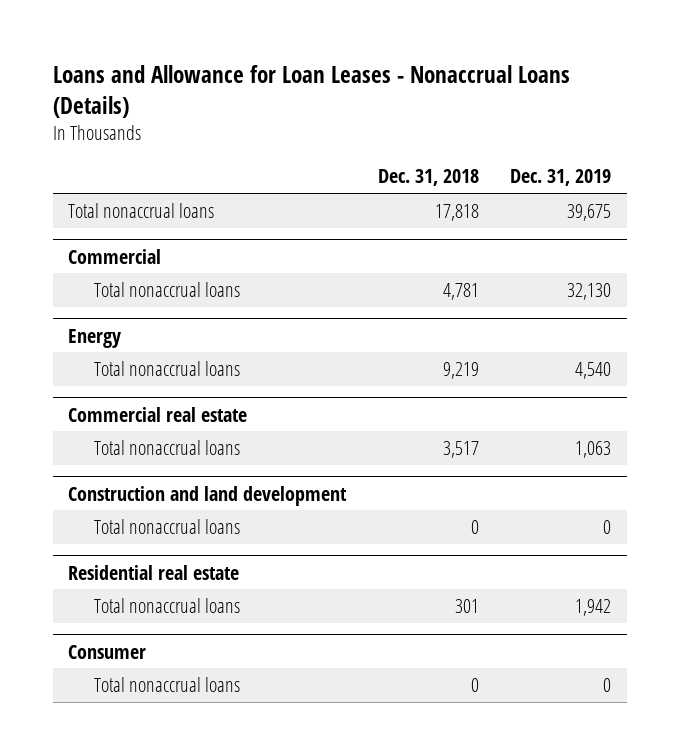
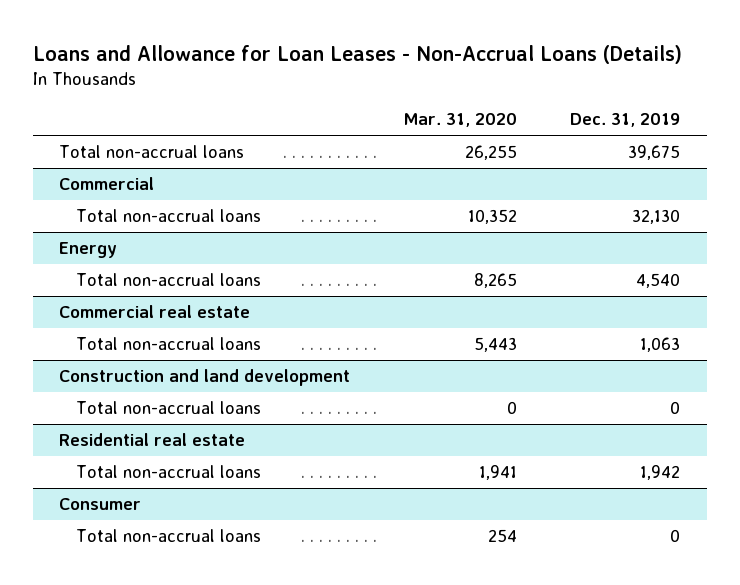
[52,65,570,118] Loans and Allowance for Loan Leases - Nonaccrual Loans (Details) -> [32,45,682,65] Loans and Allowance for Loan Leases - Non-Accrual Loans (Details)
[377,169,479,187] Dec. 31, 2018 -> none
none -> [403,113,518,128] Mar. 31, 2020
[68,202,215,218] Total nonaccrual loans -> [59,144,245,158] Total non-accrual loans
[94,281,241,297] Total nonaccrual loans -> [76,208,262,222] Total non-accrual loans
[94,360,241,376] Total nonaccrual loans -> [76,272,262,286] Total non-accrual loans
[94,439,241,455] Total nonaccrual loans -> [76,336,262,350] Total non-accrual loans
[94,518,241,534] Total nonaccrual loans -> [76,400,262,414] Total non-accrual loans
[94,597,241,613] Total nonaccrual loans -> [76,464,262,478] Total non-accrual loans
[94,676,241,692] Total nonaccrual loans -> [76,528,262,542] Total non-accrual loans

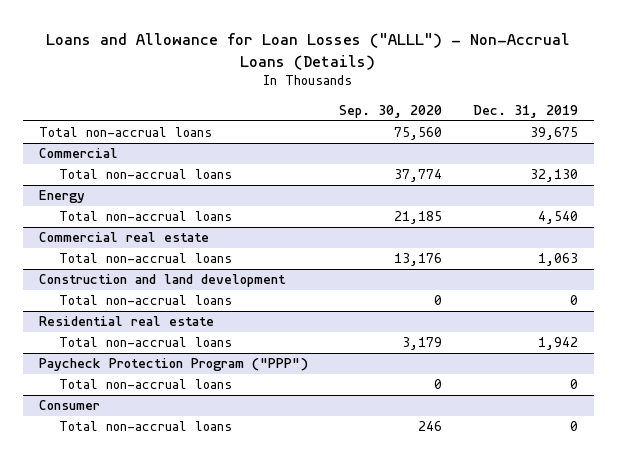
[32,45,682,65] Loans and Allowance for Loan Leases - Non-Accrual Loans (Details) -> [46,32,571,70] Loans and Allowance for Loan Losses ("ALLL") - Non-Accrual Loans (Details)
[403,113,518,128] Mar. 31, 2020 -> none
none -> [338,104,442,118] Sep. 30, 2020
none -> [38,358,308,372] Paycheck Protection Program ("PPP")
none -> [59,379,233,390] Total non-accrual loans

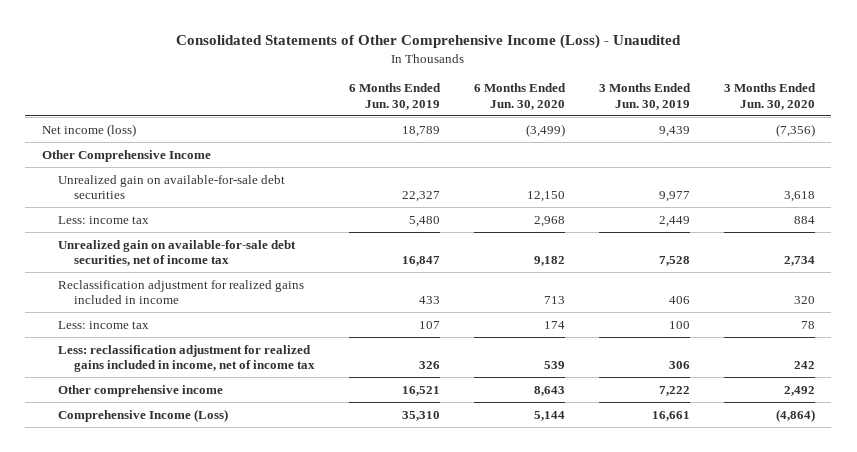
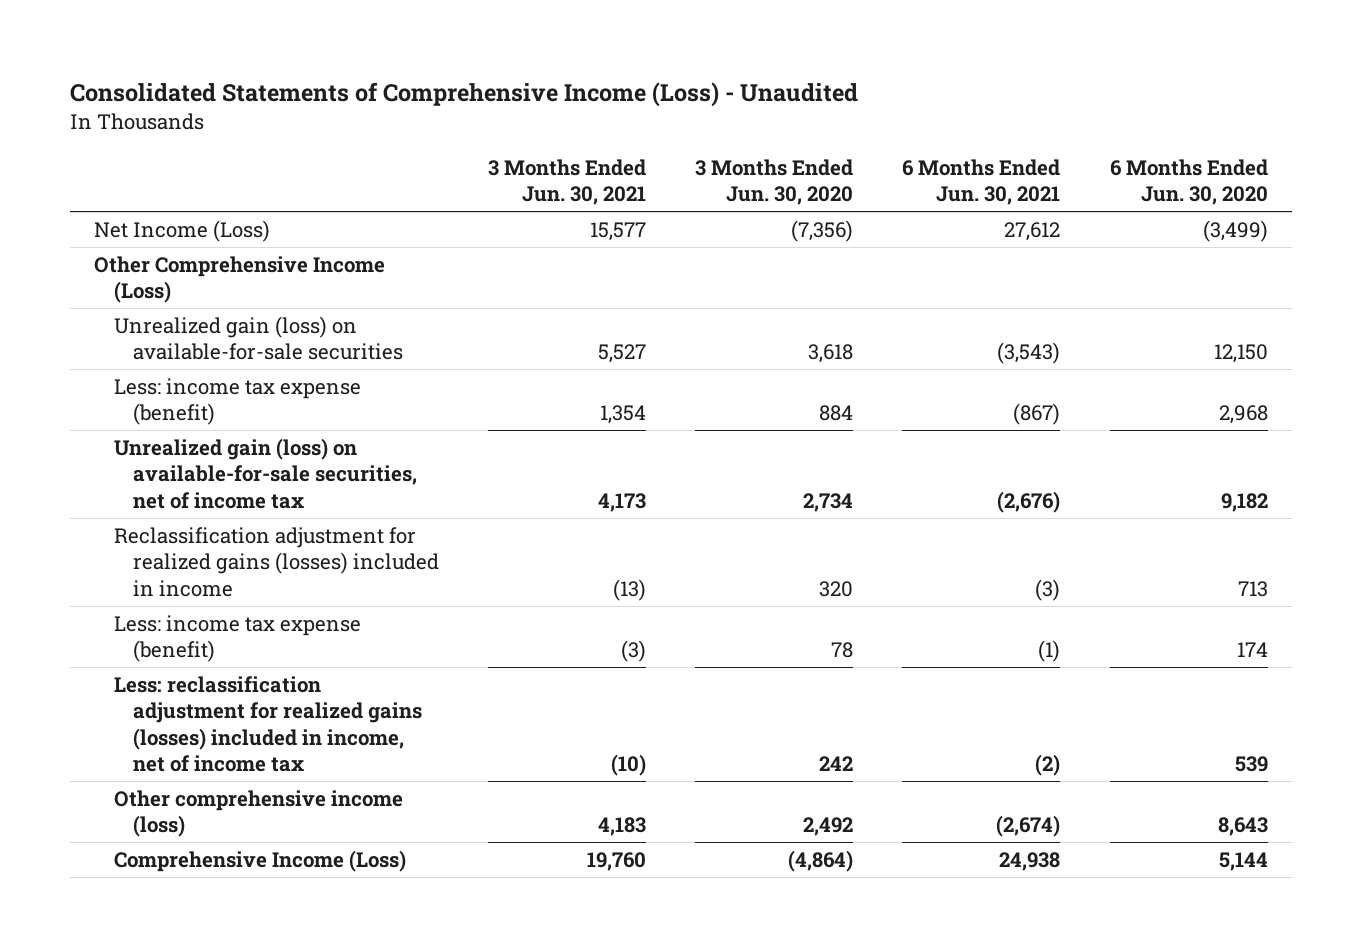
[176,34,682,50] Consolidated Statements of Other Comprehensive Income (Loss) - Unaudited -> [69,82,858,108] Consolidated Statements of Comprehensive Income (Loss) - Unaudited
[348,83,441,110] 6 Months Ended Jun. 30, 2019 -> none
[598,83,691,110] 3 Months Ended Jun. 30, 2019 -> none
none -> [488,158,647,205] 3 Months Ended Jun. 30, 2021
none -> [902,158,1061,205] 6 Months Ended Jun. 30, 2021
[42,123,137,137] Net income (loss) -> [94,219,271,242] Net Income (Loss)
[42,149,212,162] Other Comprehensive Income -> [94,255,386,304] Other Comprehensive Income (Loss)
[58,174,286,200] Unrealized gain on available-for-sale debt securities -> [113,315,403,361] Unrealized gain (loss) on available-for-sale securities
[58,215,150,224] Less: income tax -> [113,377,361,426] Less: income tax expense (benefit)
[58,239,297,267] Unrealized gain on available-for-sale debt securities, net of income tax -> [113,437,417,509] Unrealized gain (loss) on available-for-sale securities, net of income tax
[58,279,305,305] Reclassification adjustment for realized gains included in income -> [113,526,439,597] Reclassification adjustment for realized gains (losses) included in income
[58,320,150,329] Less: income tax -> [113,614,361,663] Less: income tax expense (benefit)
[58,344,315,373] Less: reclassification adjustment for realized gains included in income, net of income tax -> [113,675,422,772] Less: reclassification adjustment for realized gains (losses) included in income, net of income tax
[58,384,224,397] Other comprehensive income -> [113,789,403,838] Other comprehensive income (loss)

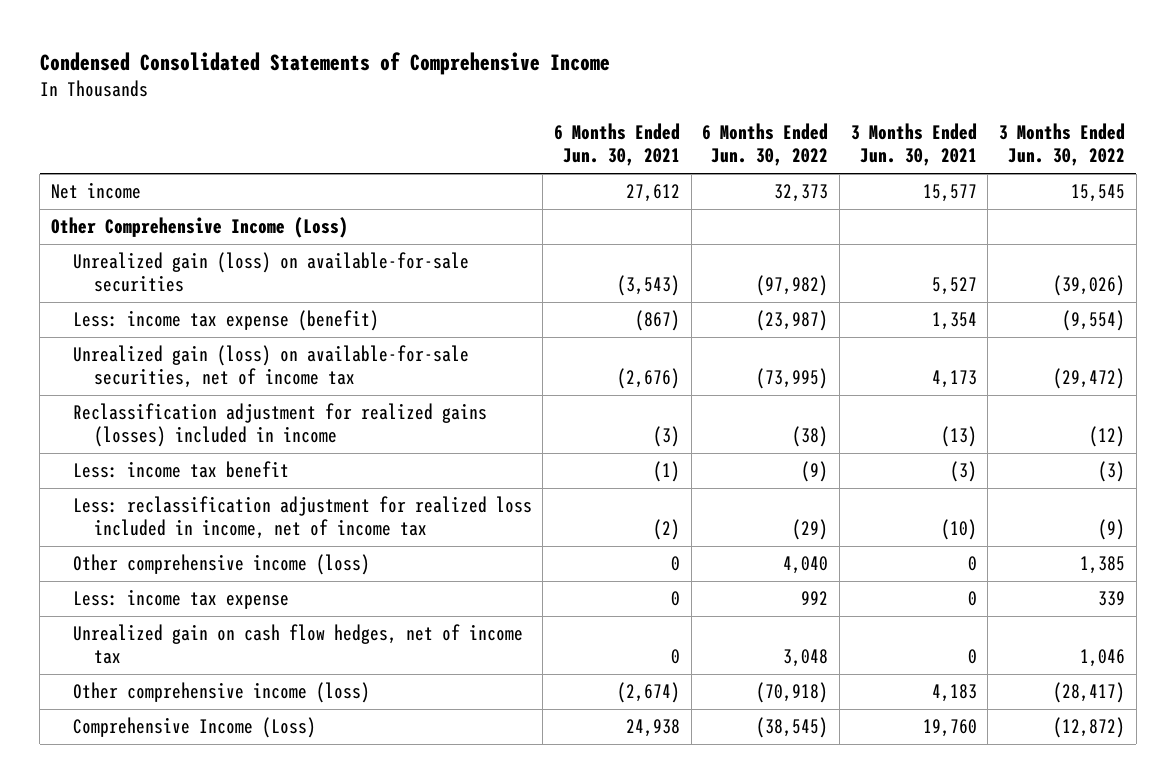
[69,82,858,108] Consolidated Statements of Comprehensive Income (Loss) - Unaudited -> [39,51,610,75] Condensed Consolidated Statements of Comprehensive Income
[695,158,854,205] 3 Months Ended Jun. 30, 2020 -> none
[1109,158,1268,205] 6 Months Ended Jun. 30, 2020 -> none
none -> [702,123,829,167] 6 Months Ended Jun. 30, 2022
none -> [999,123,1126,167] 3 Months Ended Jun. 30, 2022
[94,219,271,242] Net Income (Loss) -> [50,182,141,200] Net income
[113,614,361,663] Less: income tax expense (benefit) -> [72,461,289,479] Less: income tax benefit
[113,675,422,772] Less: reclassification adjustment for realized gains (losses) included in income, net of income tax -> [72,496,532,540] Less: reclassification adjustment for realized loss included in income, net of income tax
none -> [72,554,370,576] Other comprehensive income (loss)
none -> [72,589,289,610] Less: income tax expense
none -> [72,624,523,665] Unrealized gain on cash flow hedges, net of income tax

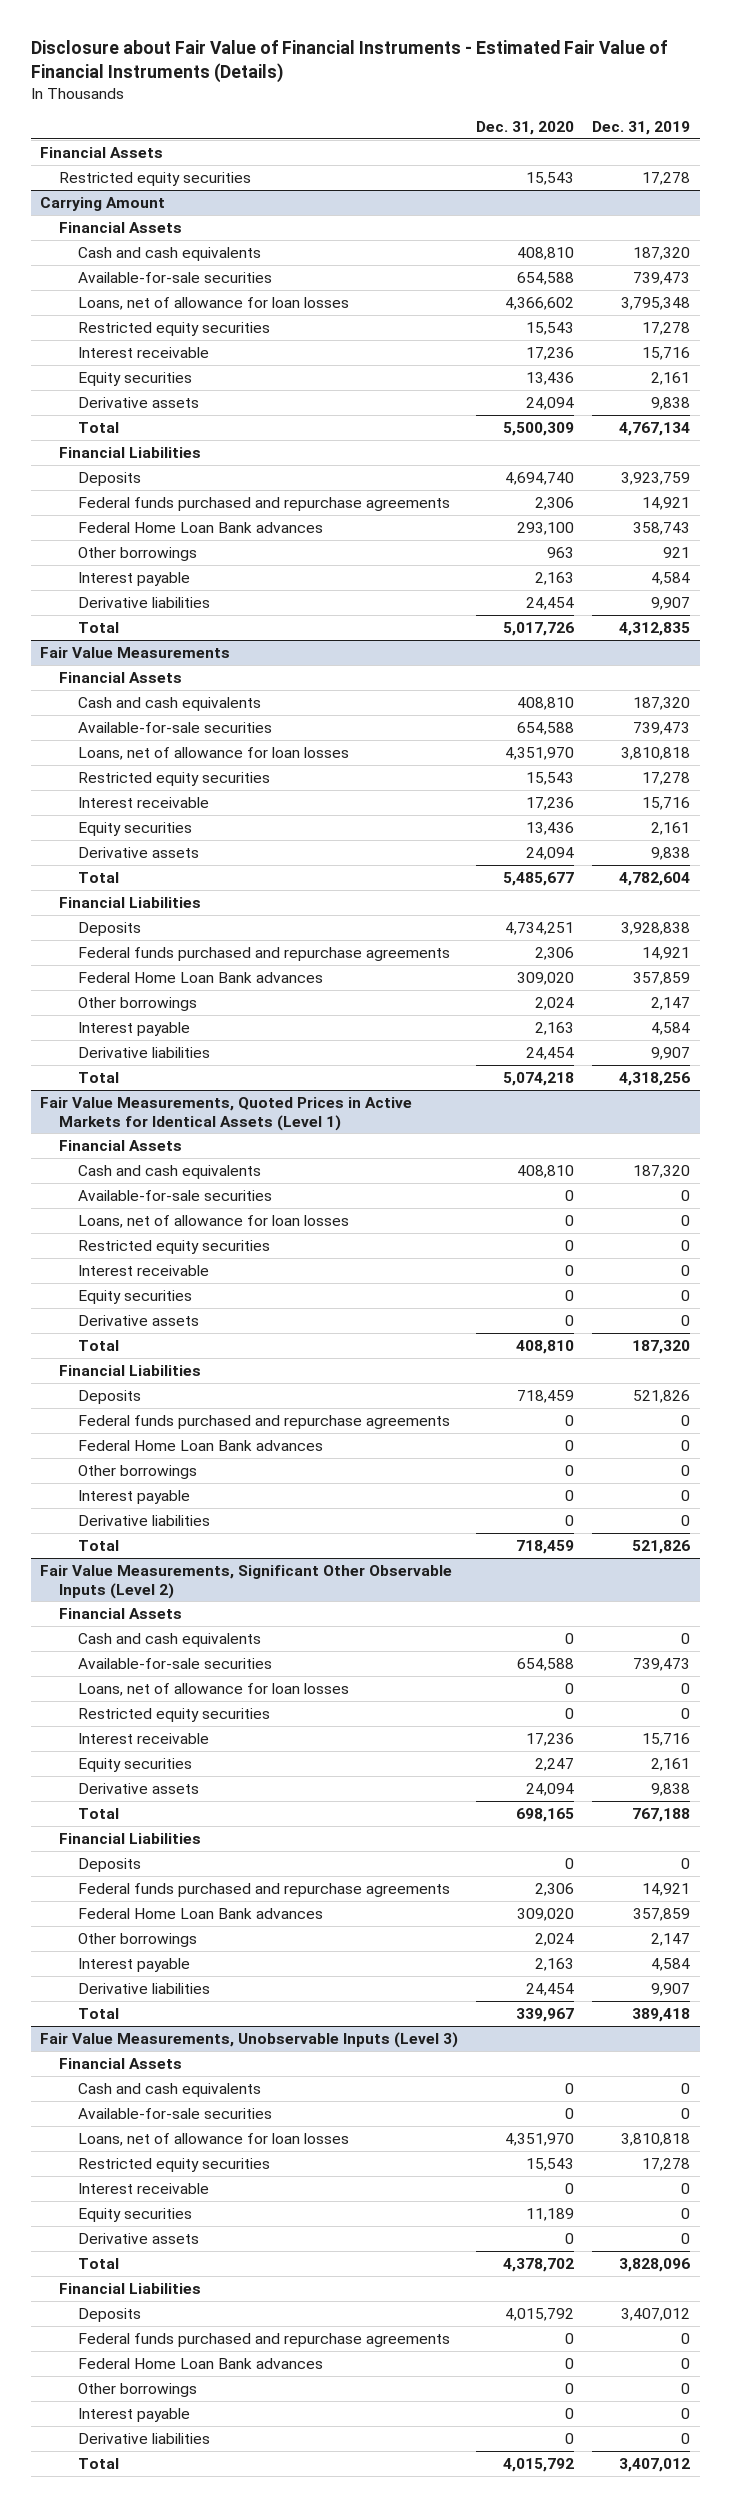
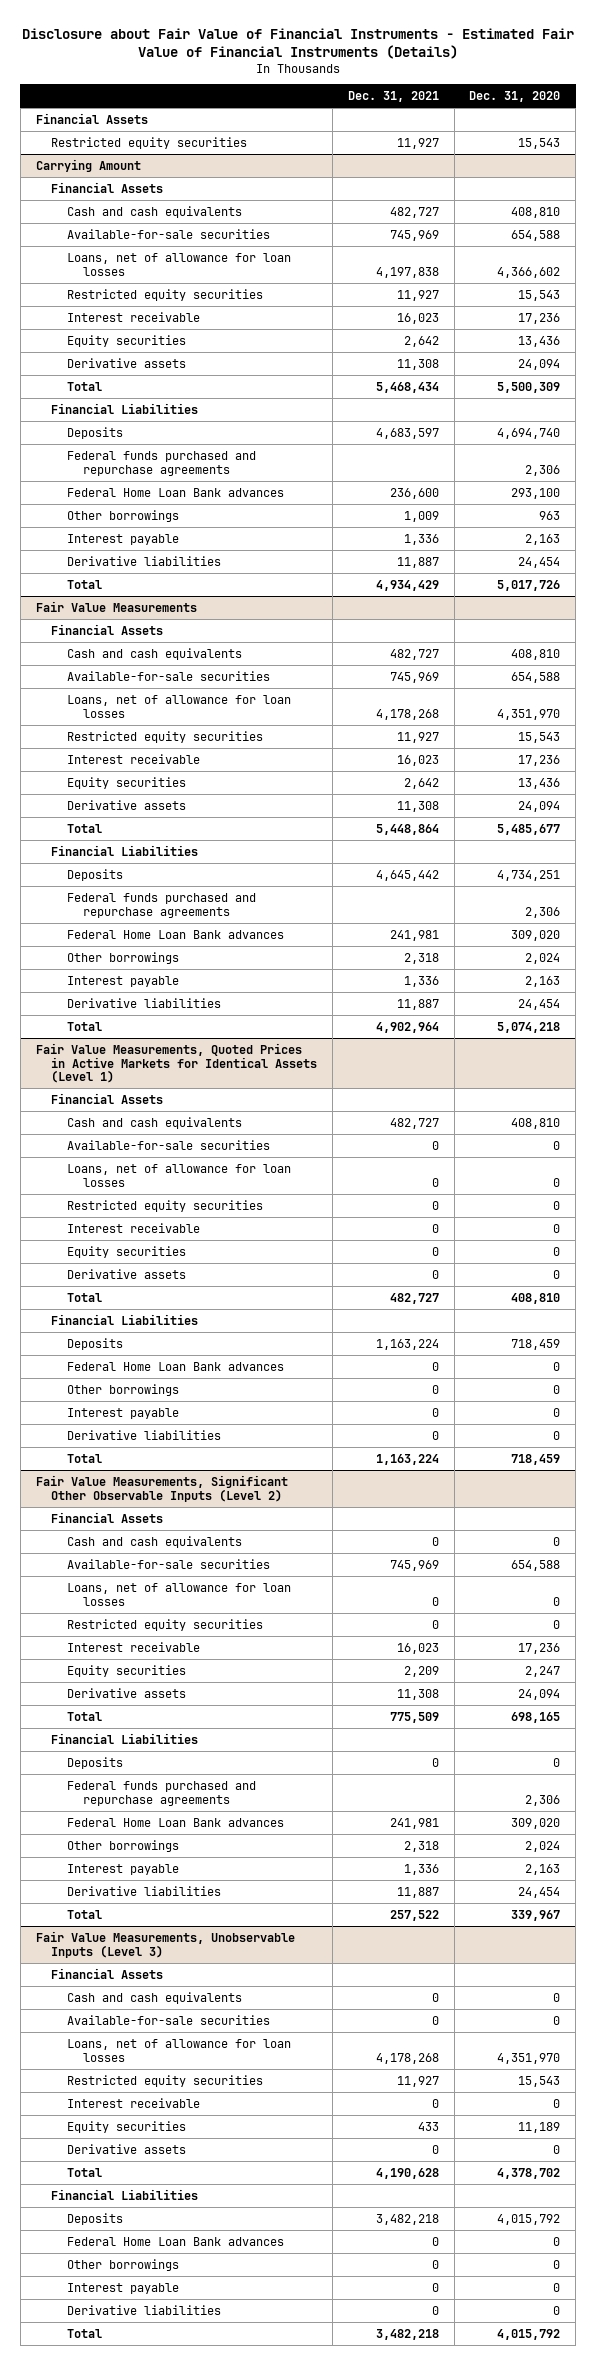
[592,120,691,135] Dec. 31, 2019 -> none
none -> [347,91,439,103] Dec. 31, 2021
[77,1414,450,1429] Federal funds purchased and repurchase agreements -> none
[77,2332,450,2347] Federal funds purchased and repurchase agreements -> none

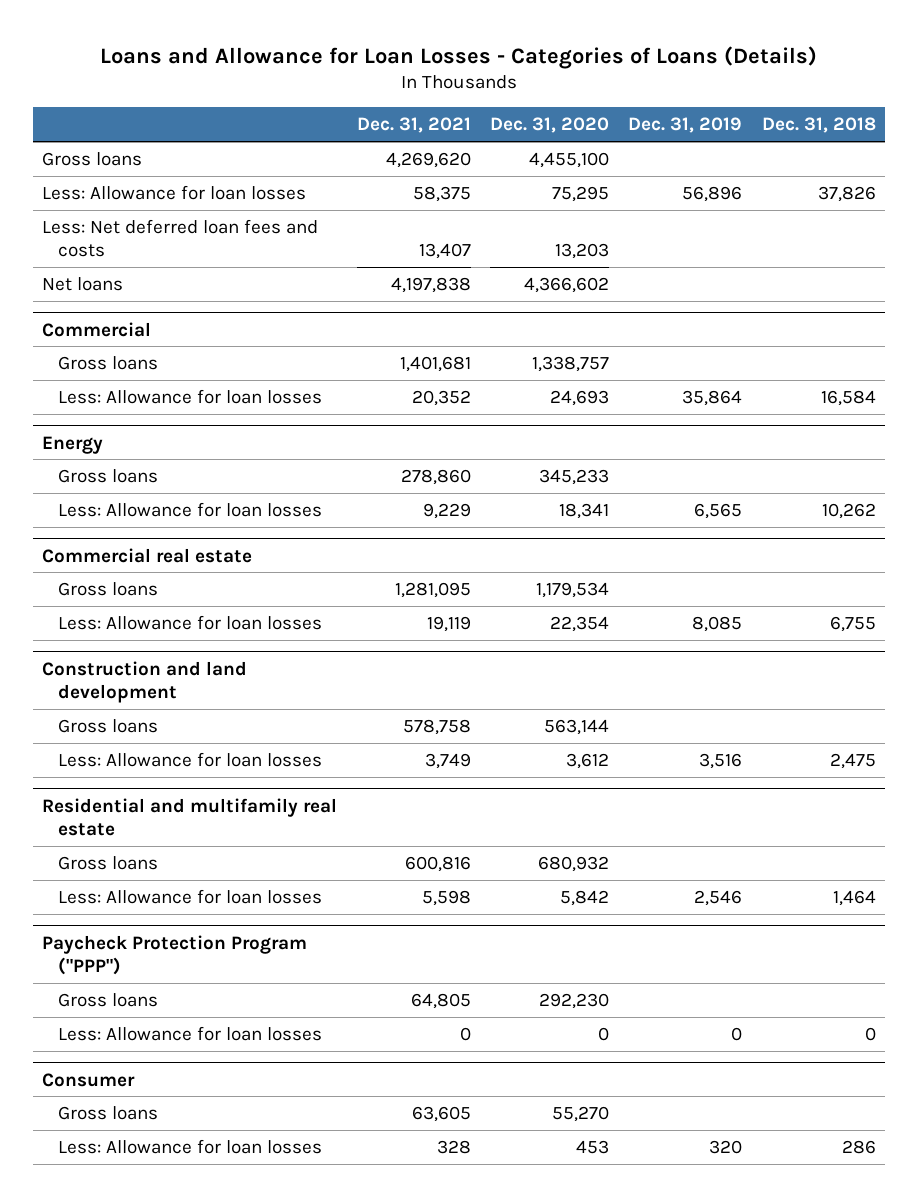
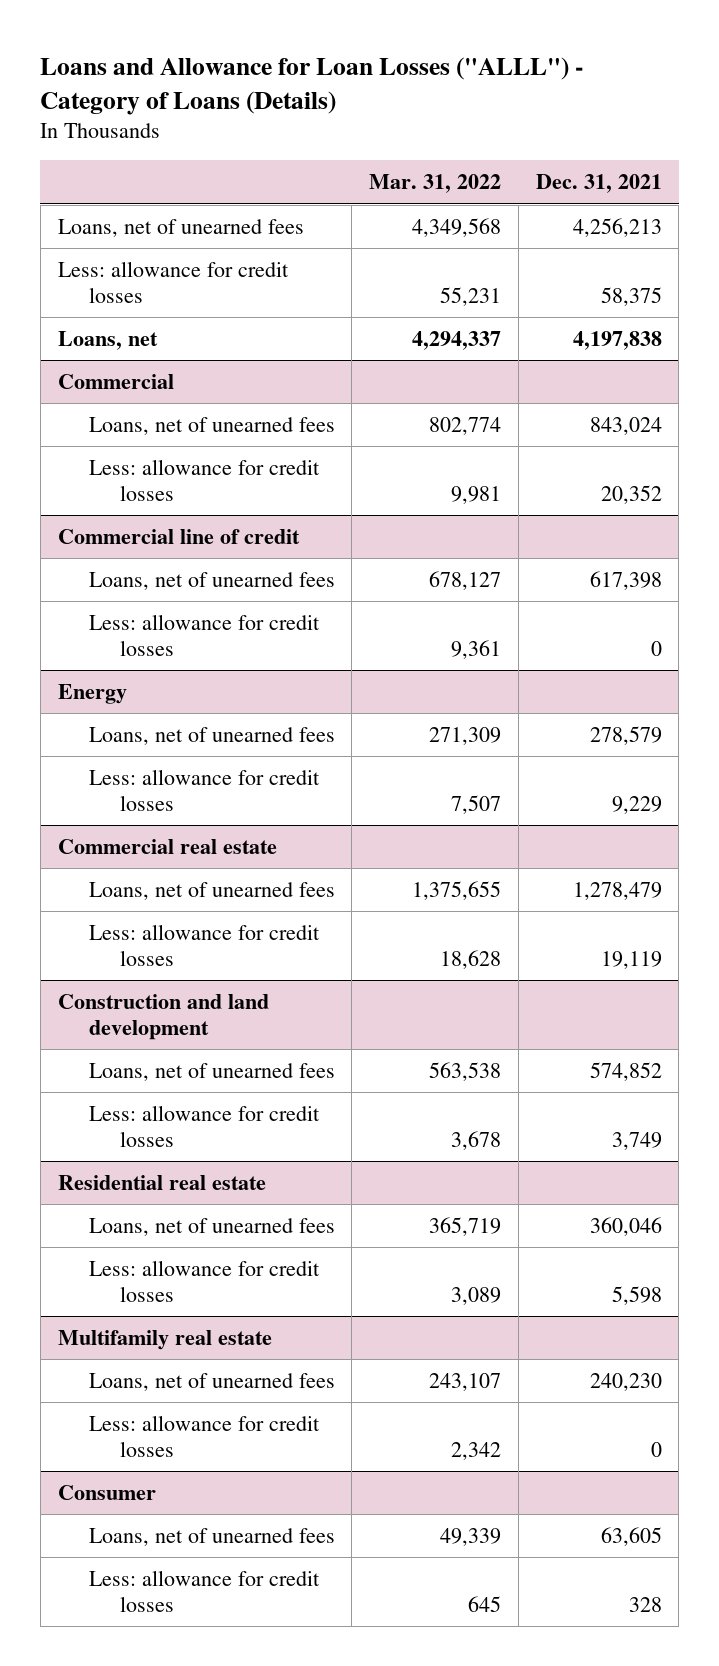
[99,45,817,69] Loans and Allowance for Loan Losses - Categories of Loans (Details) -> [40,56,584,115] Loans and Allowance for Loan Losses ("ALLL") - Category of Loans (Details)
[489,117,609,134] Dec. 31, 2020 -> none
[628,117,743,134] Dec. 31, 2019 -> none
[761,117,876,134] Dec. 31, 2018 -> none
none -> [369,174,502,194] Mar. 31, 2022
[42,151,143,166] Gross loans -> none
[42,218,319,258] Less: Net deferred loan fees and costs -> none
none -> [57,218,304,237] Loans, net of unearned fees
[42,184,307,200] Less: Allowance for loan losses -> [57,260,289,304] Less: allowance for credit losses
[42,276,124,291] Net loans -> [57,330,158,350] Loans, net
[57,355,158,370] Gross loans -> none
none -> [88,416,335,435] Loans, net of unearned fees
[57,388,322,404] Less: Allowance for loan losses -> [88,458,320,502] Less: allowance for credit losses
none -> [57,528,300,544] Commercial line of credit
none -> [88,571,335,590] Loans, net of unearned fees
none -> [88,613,320,657] Less: allowance for credit losses
[57,468,158,483] Gross loans -> none
none -> [88,726,335,745] Loans, net of unearned fees
[57,501,322,517] Less: Allowance for loan losses -> [88,768,320,812] Less: allowance for credit losses
[57,581,158,596] Gross loans -> none
none -> [88,881,335,900] Loans, net of unearned fees
[57,614,322,630] Less: Allowance for loan losses -> [88,923,320,967] Less: allowance for credit losses
[57,718,158,733] Gross loans -> none
[57,855,158,870] Gross loans -> none
[42,934,308,975] Paycheck Protection Program ("PPP") -> none
[57,992,158,1007] Gross loans -> none
none -> [88,1062,335,1081] Loans, net of unearned fees
[57,751,322,767] Less: Allowance for loan losses -> [88,1104,320,1148] Less: allowance for credit losses
[42,797,338,836] Residential and multifamily real estate -> [57,1174,266,1190] Residential real estate
none -> [88,1217,335,1236] Loans, net of unearned fees
[57,888,322,904] Less: Allowance for loan losses -> [88,1259,320,1303] Less: allowance for credit losses
none -> [57,1329,272,1350] Multifamily real estate
none -> [88,1372,335,1391] Loans, net of unearned fees
[57,1025,322,1041] Less: Allowance for loan losses -> [88,1414,320,1458] Less: allowance for credit losses
[57,1105,158,1120] Gross loans -> [88,1527,335,1546] Loans, net of unearned fees
[57,1138,322,1154] Less: Allowance for loan losses -> [88,1569,320,1613] Less: allowance for credit losses

